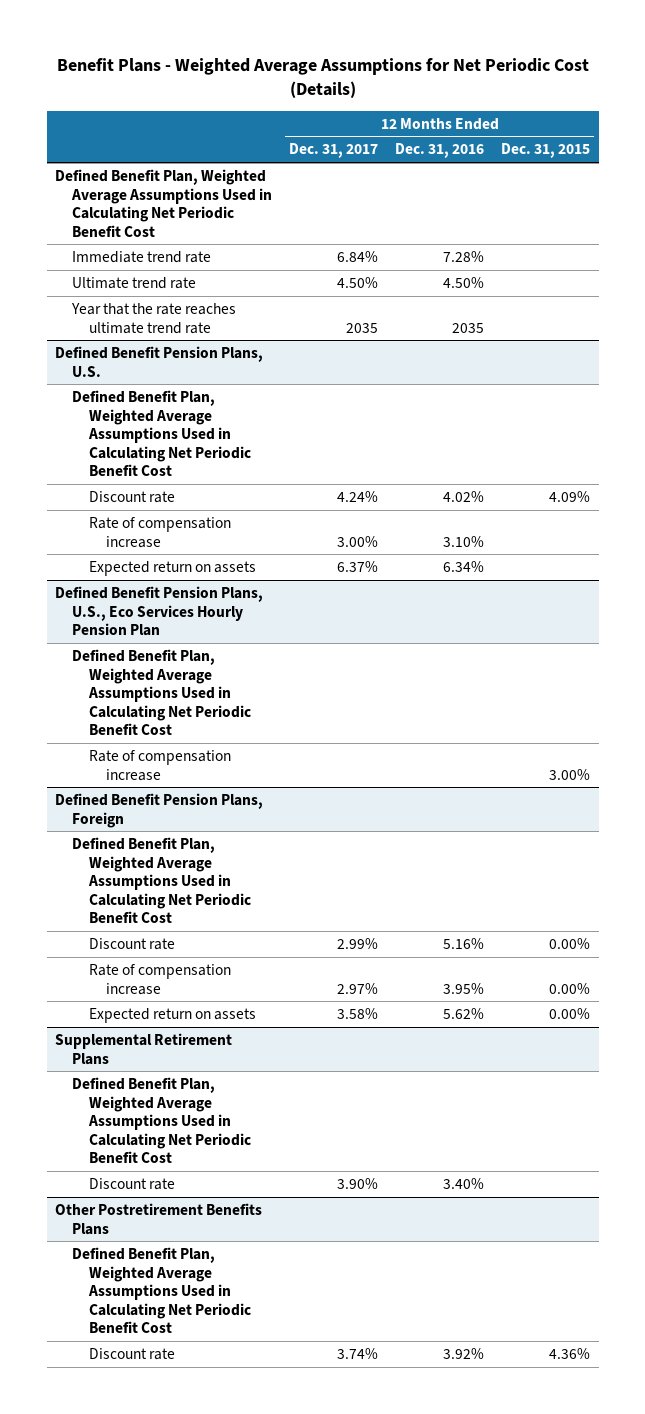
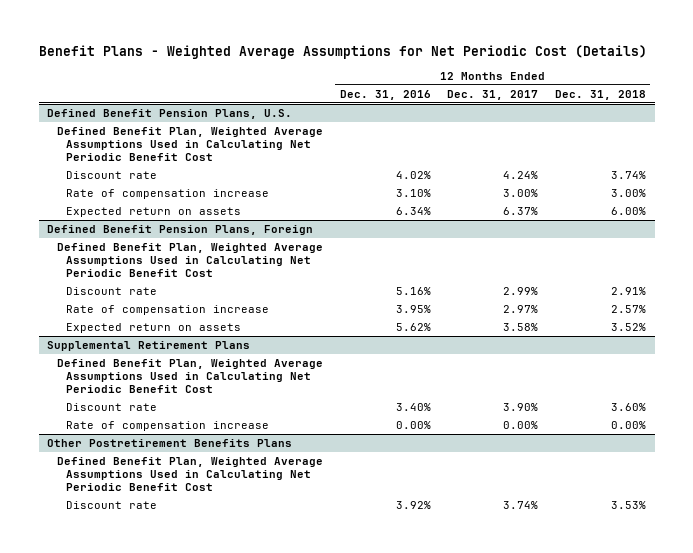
[501,143,591,159] Dec. 31, 2015 -> none
none -> [555,89,647,100] Dec. 31, 2018
[55,168,272,237] Defined Benefit Plan, Weighted Average Assumptions Used in Calculating Net Periodic Benefit Cost -> none
[71,250,211,263] Immediate trend rate -> none
[71,276,196,289] Ultimate trend rate -> none
[70,302,236,334] Year that the rate reaches ultimate trend rate -> none
[55,585,264,637] Defined Benefit Pension Plans, U.S., Eco Services Hourly Pension Plan -> none
[71,648,251,736] Defined Benefit Plan, Weighted Average Assumptions Used in Calculating Net Periodic Benefit Cost -> none
[88,749,231,781] Rate of compensation increase -> none
none -> [66,420,270,431] Rate of compensation increase

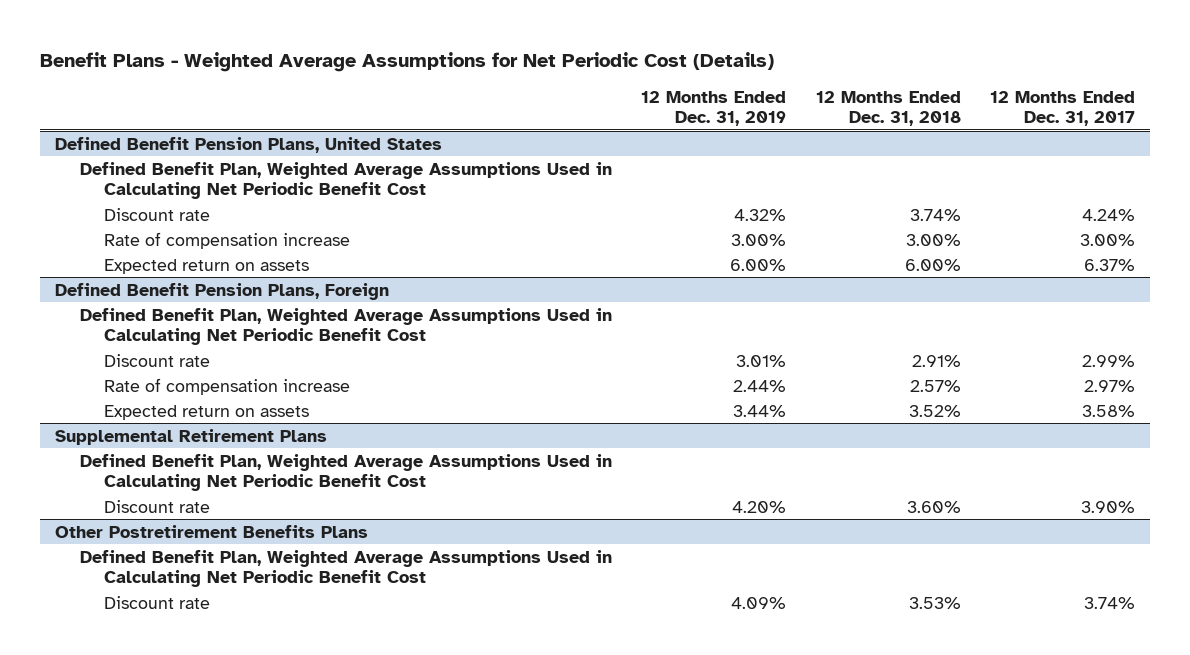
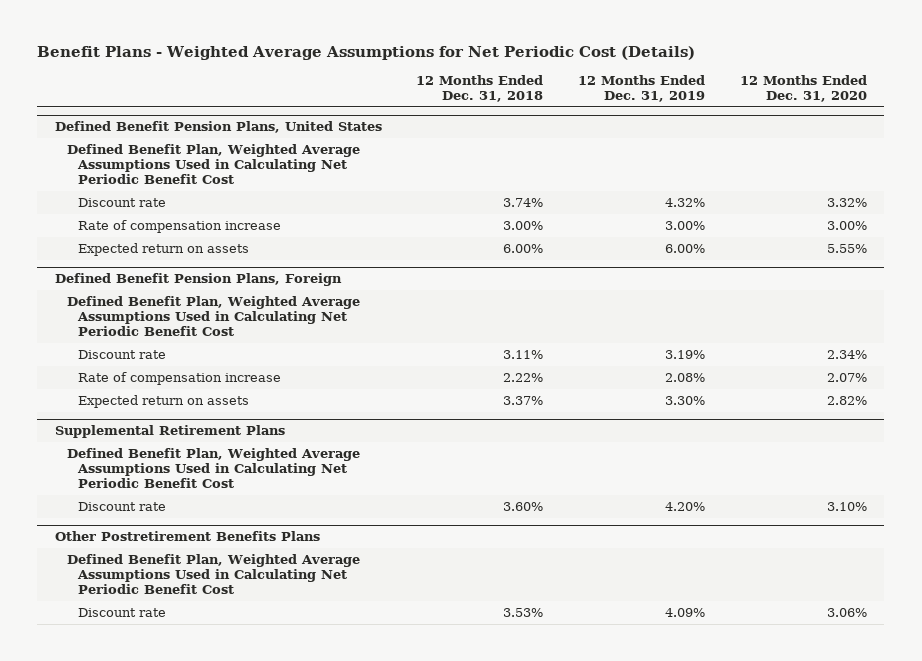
[990,90,1136,127] 12 Months Ended Dec. 31, 2017 -> none
none -> [739,74,867,102] 12 Months Ended Dec. 31, 2020
[736,354,787,367] 3.01% -> [665,349,706,359] 3.19%
[911,354,961,367] 2.91% -> [503,349,544,359] 3.11%
[733,379,787,392] 2.44% -> [665,372,706,382] 2.08%
[909,379,961,392] 2.57% -> [503,372,544,382] 2.22%
[733,404,787,417] 3.44% -> [665,395,706,405] 3.30%
[908,404,961,417] 3.52% -> [503,395,544,405] 3.37%

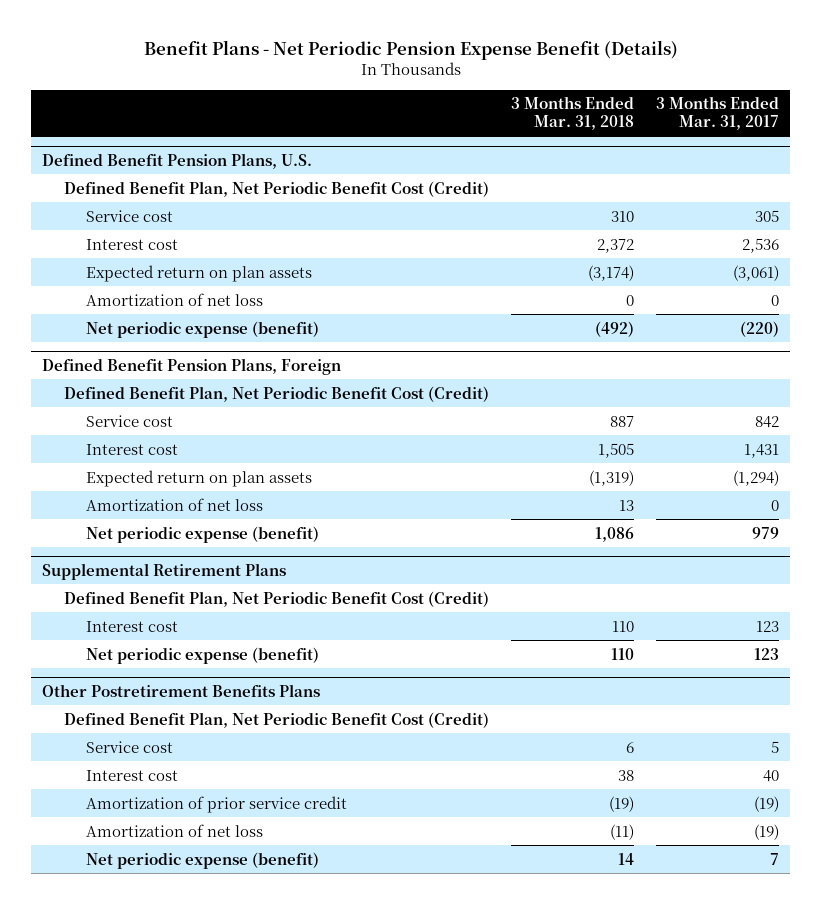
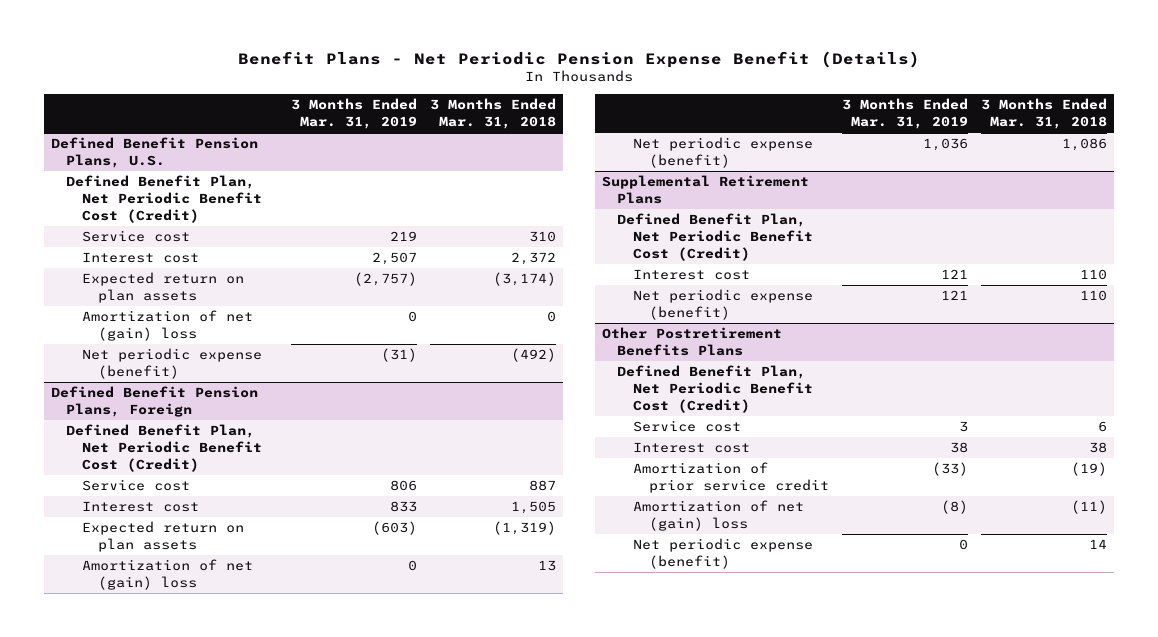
[656,96,780,131] 3 Months Ended Mar. 31, 2017 -> none
none -> [290,98,417,130] 3 Months Ended Mar. 31, 2019
[85,292,263,306] Amortization of net loss -> [82,310,254,341] Amortization of net (gain) loss
[85,497,263,511] Amortization of net loss -> [82,559,254,590] Amortization of net (gain) loss
[85,823,263,837] Amortization of net loss -> [633,500,805,531] Amortization of net (gain) loss

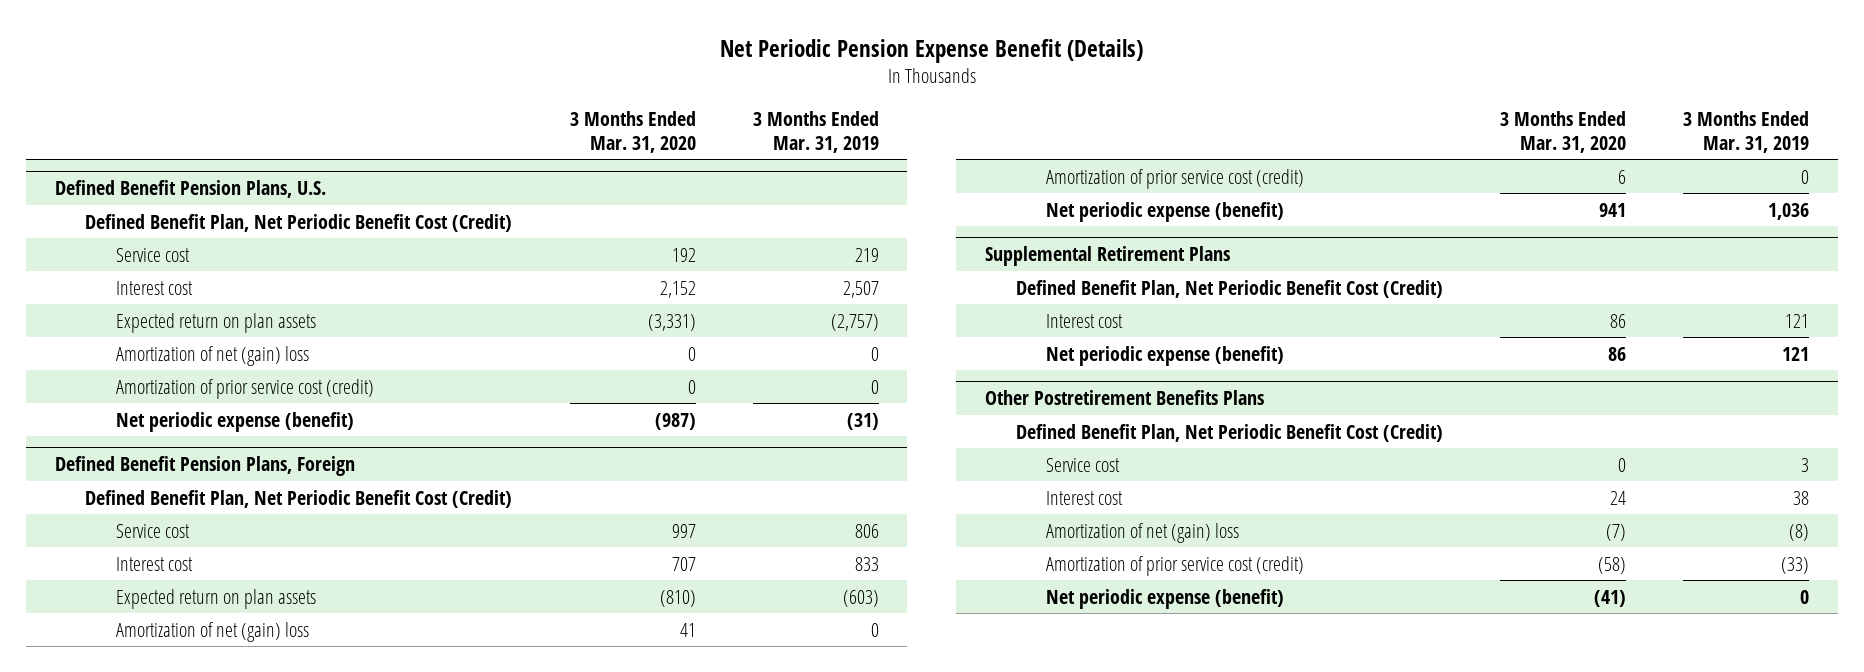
[237,50,920,68] Benefit Plans - Net Periodic Pension Expense Benefit (Details) -> [719,38,1143,63] Net Periodic Pension Expense Benefit (Details)
[430,98,557,130] 3 Months Ended Mar. 31, 2018 -> none
none -> [569,111,696,153] 3 Months Ended Mar. 31, 2020
none -> [115,378,374,399] Amortization of prior service cost (credit)
none -> [1046,168,1305,189] Amortization of prior service cost (credit)
[633,462,829,493] Amortization of prior service credit -> none
none -> [1046,555,1305,576] Amortization of prior service cost (credit)

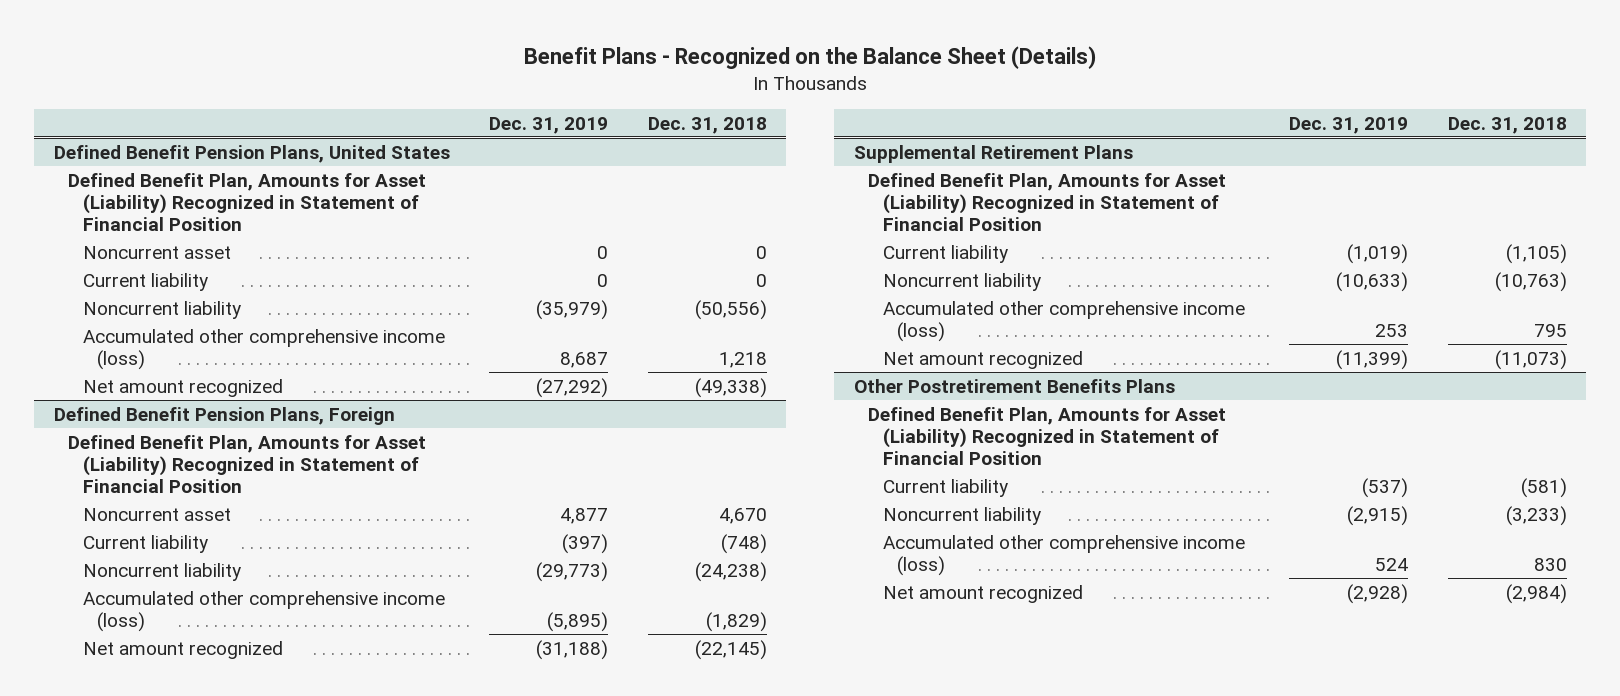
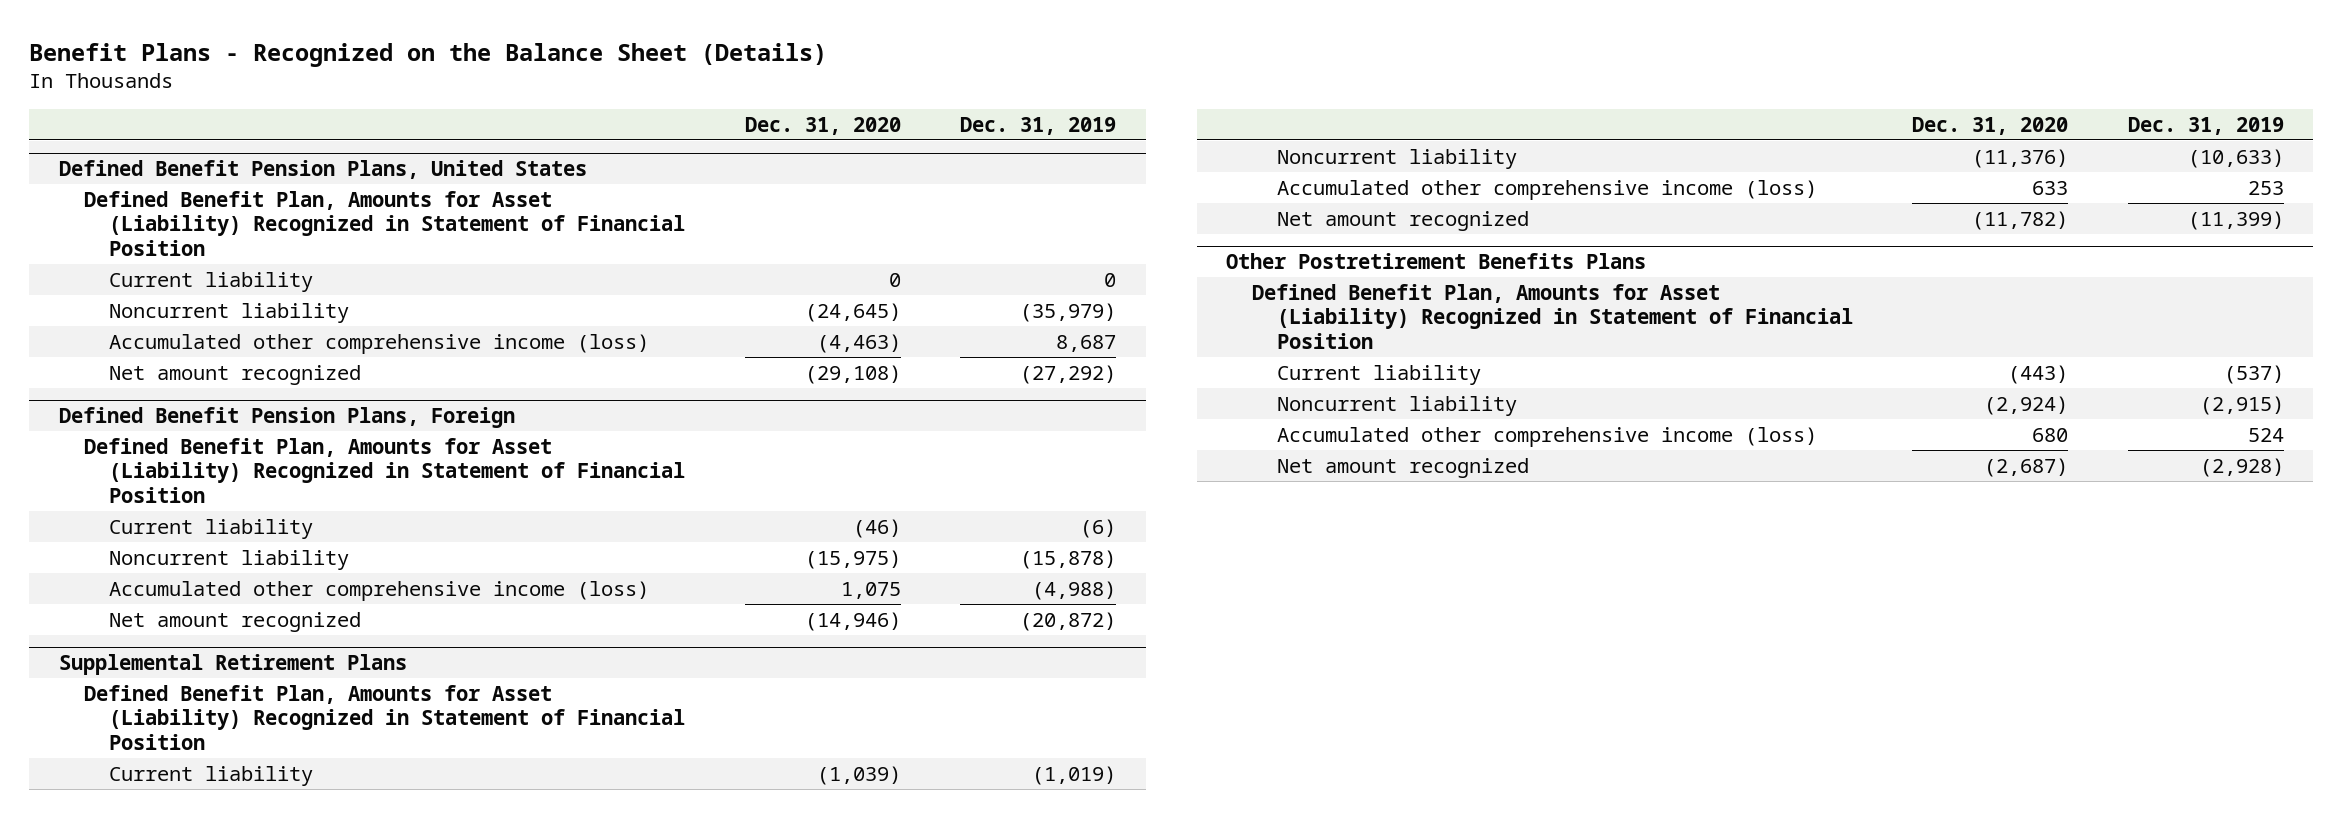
[647,116,767,134] Dec. 31, 2018 -> none
none -> [744,116,901,135] Dec. 31, 2020
[82,245,231,259] Noncurrent asset -> none
[82,507,231,521] Noncurrent asset -> none
[562,533,609,554] (397) -> [1079,518,1116,538] (6)
[536,561,609,582] (29,773) -> [1019,549,1116,569] (15,878)
[547,611,609,632] (5,895) -> [1031,580,1116,600] (4,988)
[536,639,609,660] (31,188) -> [1019,611,1116,631] (20,872)

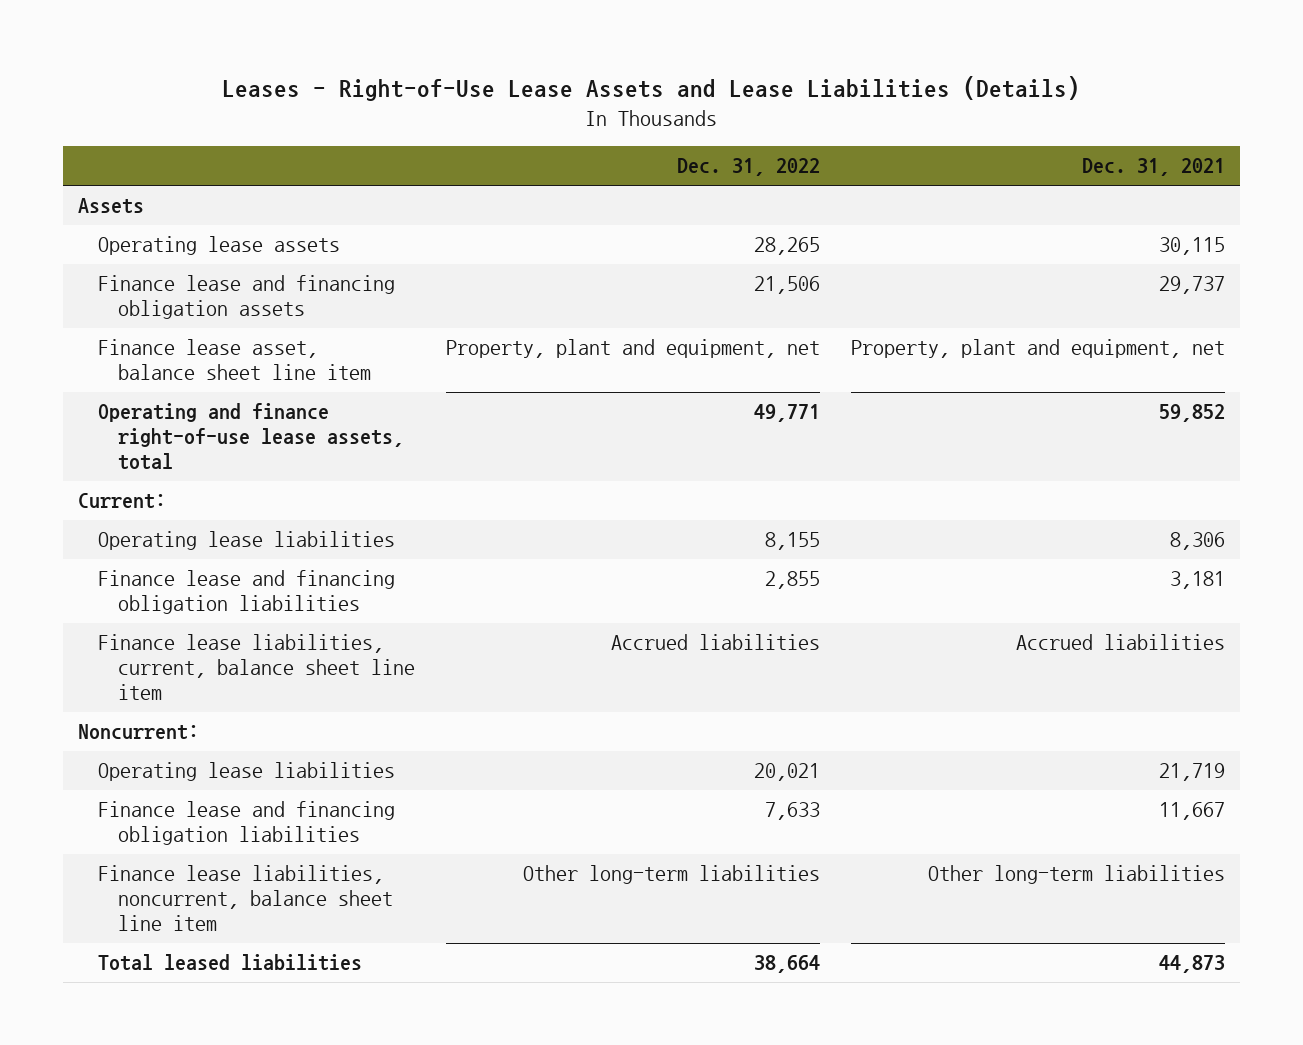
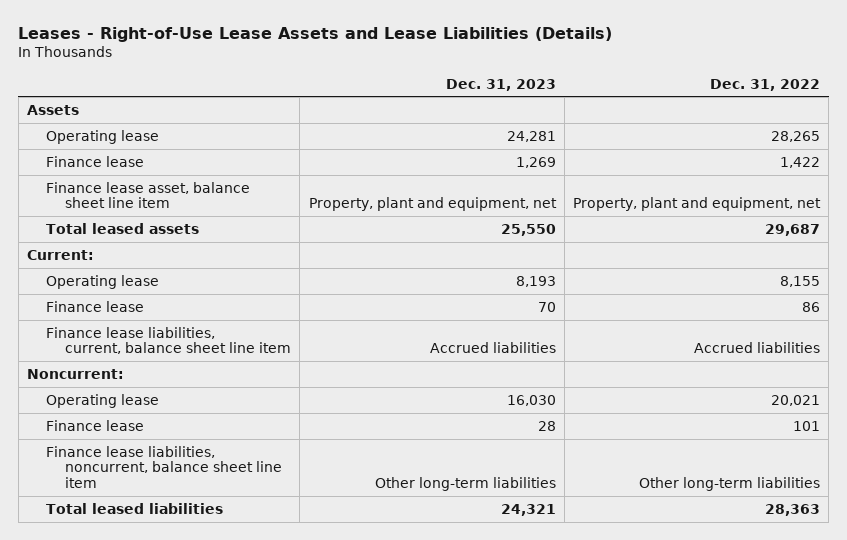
[1081,158,1225,177] Dec. 31, 2021 -> none
none -> [445,78,556,91] Dec. 31, 2023
[98,236,341,256] Operating lease assets -> [46,129,160,144] Operating lease
[98,275,396,320] Finance lease and financing obligation assets -> [46,155,145,167] Finance lease
[753,276,820,295] 21,506 -> [779,156,820,168] 1,422
[98,403,404,471] Operating and finance right-of-use lease assets, total -> none
none -> [46,222,200,234] Total leased assets
[98,531,396,551] Operating lease liabilities -> [46,274,160,289] Operating lease
[98,570,396,615] Finance lease and financing obligation liabilities -> [46,300,145,312] Finance lease
[764,571,820,590] 2,855 -> [801,301,820,312] 86
[98,762,396,782] Operating lease liabilities -> [46,393,160,408] Operating lease
[98,801,396,846] Finance lease and financing obligation liabilities -> [46,419,145,431] Finance lease
[764,802,820,821] 7,633 -> [792,420,820,431] 101
[753,955,820,974] 38,664 -> [764,503,820,516] 28,363

